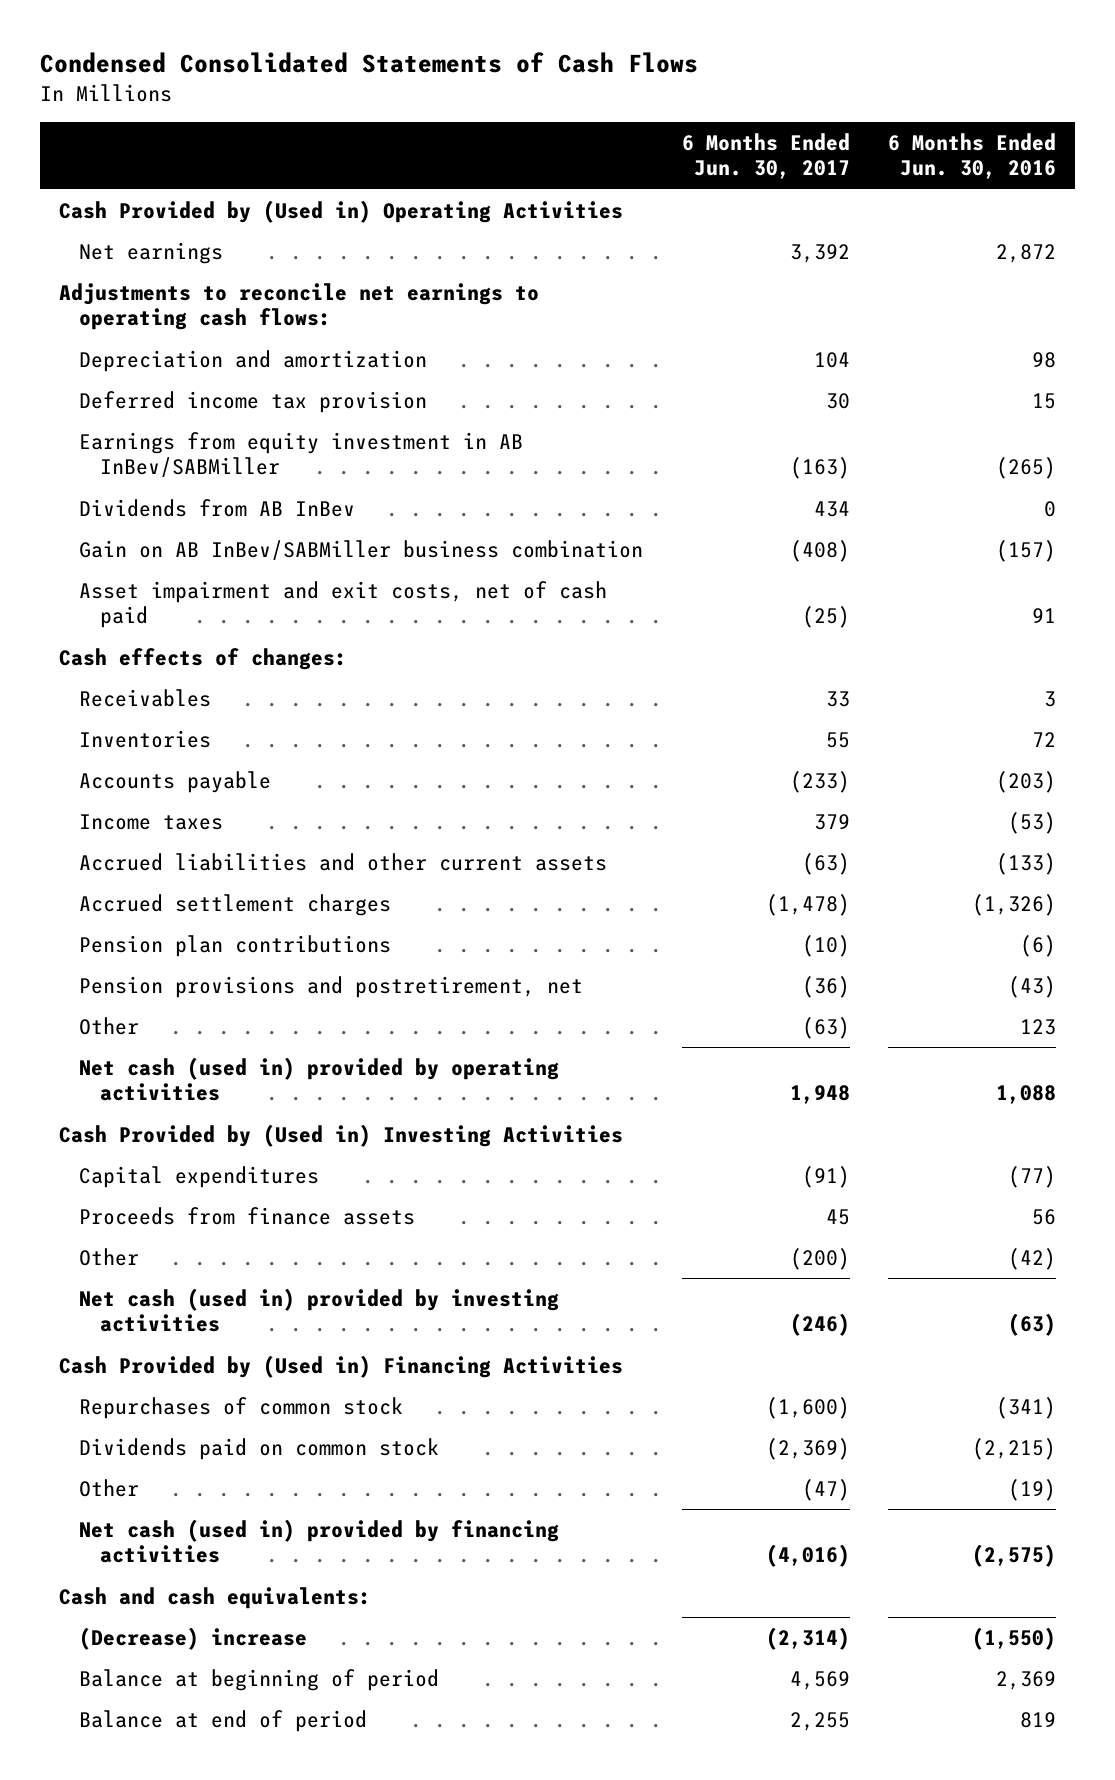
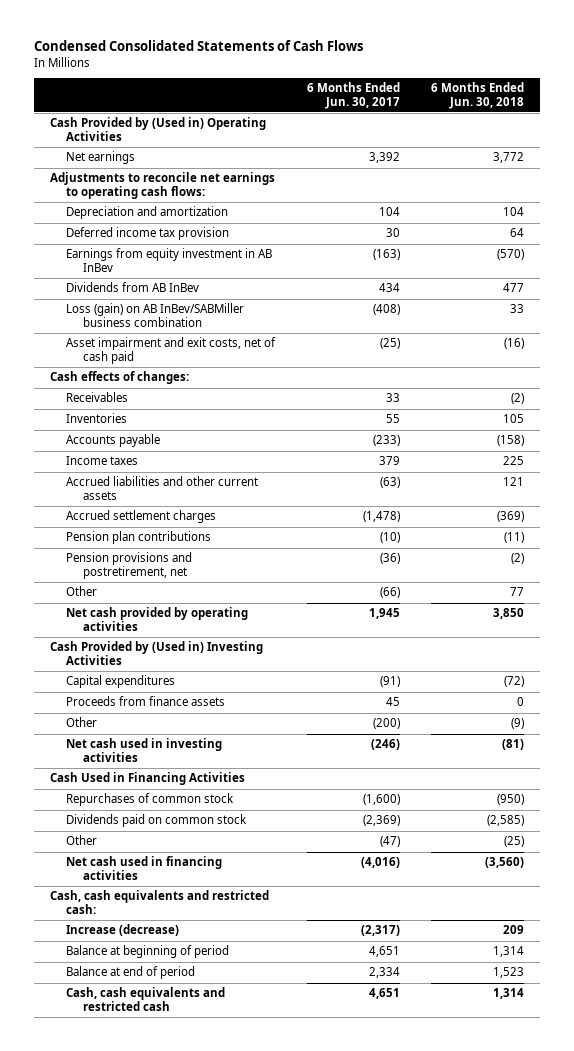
[888,133,1057,180] 6 Months Ended Jun. 30, 2016 -> none
none -> [431,82,525,109] 6 Months Ended Jun. 30, 2018
[79,432,524,478] Earnings from equity investment in AB InBev/SABMiller -> [66,248,273,272] Earnings from equity investment in AB InBev
[79,540,644,561] Gain on AB InBev/SABMiller business combination -> [66,303,245,327] Loss (gain) on AB InBev/SABMiller business combination
[801,1017,850,1040] (63) -> [379,587,400,599] (66)
[79,1057,560,1102] Net cash (used in) provided by operating activities -> [66,607,249,631] Net cash provided by operating activities
[789,1085,850,1105] 1,948 -> [368,608,400,620] 1,945
[79,1288,560,1333] Net cash (used in) provided by investing activities -> [66,738,223,762] Net cash used in investing activities
[58,1355,623,1379] Cash Provided by (Used in) Financing Activities -> [49,772,245,786] Cash Used in Financing Activities
[79,1519,560,1564] Net cash (used in) provided by financing activities -> [66,856,223,880] Net cash used in financing activities
[58,1587,371,1610] Cash and cash equivalents: -> [49,890,269,914] Cash, cash equivalents and restricted cash:
[79,1627,308,1651] (Decrease) increase -> [66,924,180,937] Increase (decrease)
[765,1627,850,1651] (2,314) -> [360,925,400,937] (2,317)
[789,1671,850,1691] 4,569 -> [368,946,400,958] 4,651
[789,1712,850,1732] 2,255 -> [368,967,400,979] 2,334
none -> [66,987,226,1011] Cash, cash equivalents and restricted cash

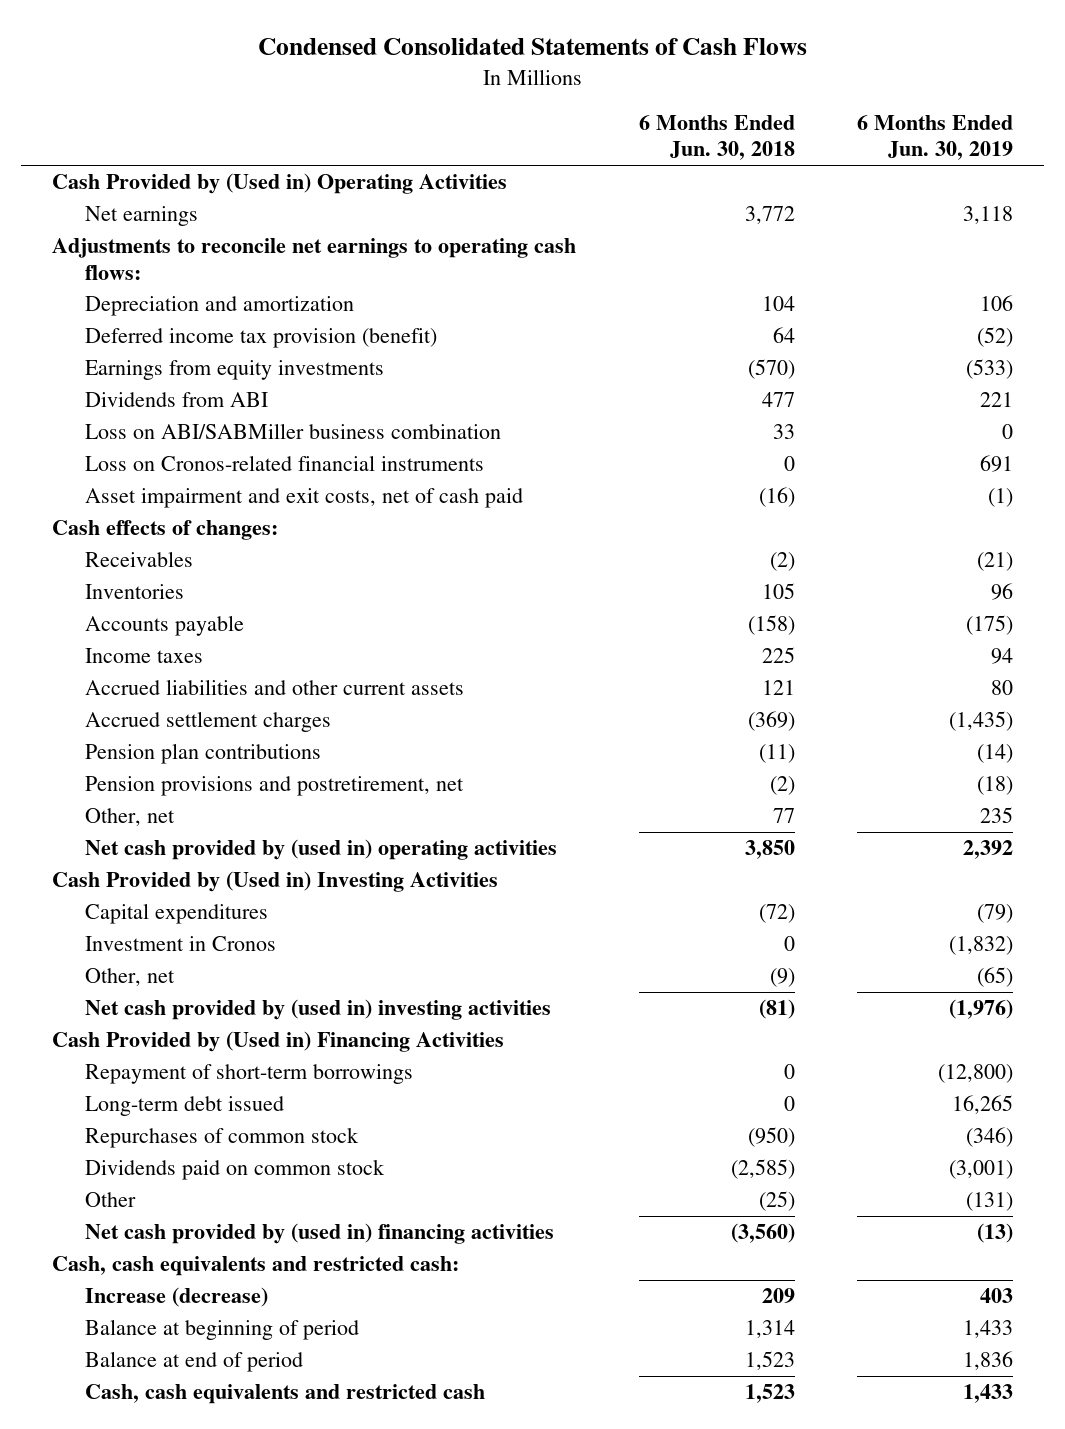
[306,82,400,109] 6 Months Ended Jun. 30, 2017 -> none
none -> [857,115,1014,161] 6 Months Ended Jun. 30, 2019
[66,227,230,241] Deferred income tax provision -> [84,328,437,349] Deferred income tax provision (benefit)
[66,248,273,272] Earnings from equity investment in AB InBev -> [84,360,384,381] Earnings from equity investments
[66,282,200,293] Dividends from AB InBev -> [84,392,268,408] Dividends from ABI
[66,303,245,327] Loss (gain) on AB InBev/SABMiller business combination -> [84,423,501,440] Loss on ABI/SABMiller business combination
none -> [84,455,484,472] Loss on Cronos-related financial instruments
[66,586,98,597] Other -> [84,808,175,827] Other, net
[66,607,249,631] Net cash provided by operating activities -> [84,839,557,861] Net cash provided by (used in) operating activities
[66,696,226,707] Proceeds from finance assets -> none
none -> [84,936,276,952] Investment in Cronos
[66,717,98,728] Other -> [84,968,175,987] Other, net
[66,738,223,762] Net cash used in investing activities -> [84,999,551,1021] Net cash provided by (used in) investing activities
[49,772,245,786] Cash Used in Financing Activities -> [51,1031,504,1053] Cash Provided by (Used in) Financing Activities
none -> [84,1064,413,1085] Repayment of short-term borrowings
none -> [84,1096,284,1117] Long-term debt issued
[66,856,223,880] Net cash used in financing activities -> [84,1223,554,1245] Net cash provided by (used in) financing activities
[493,988,525,1000] 1,314 -> [744,1384,795,1404] 1,523

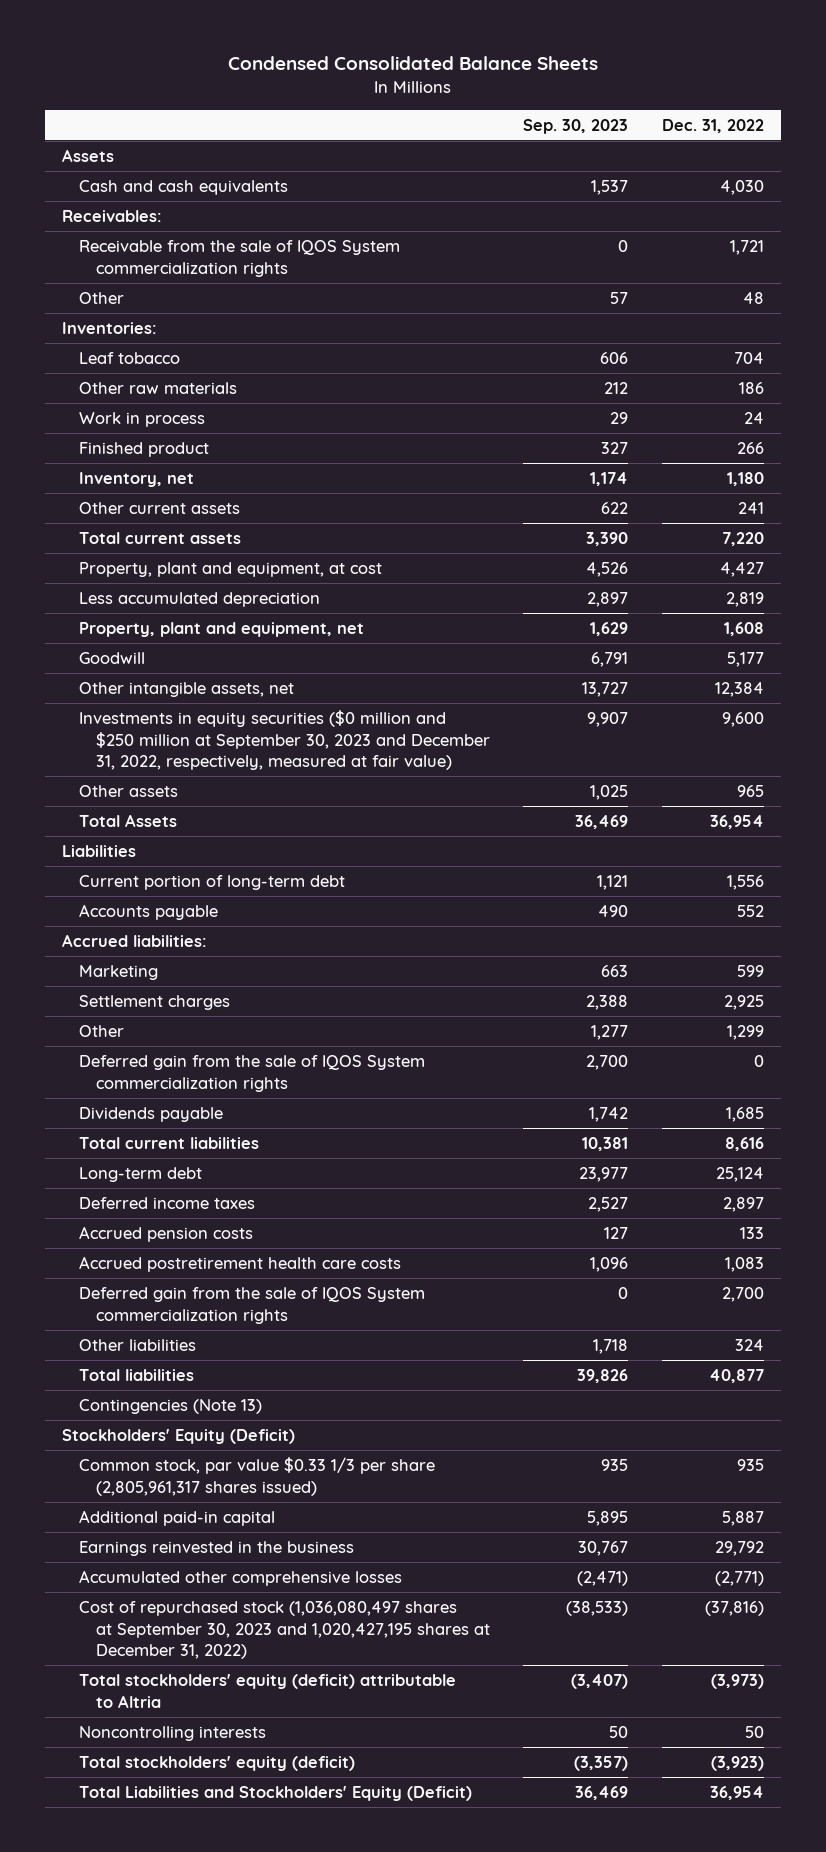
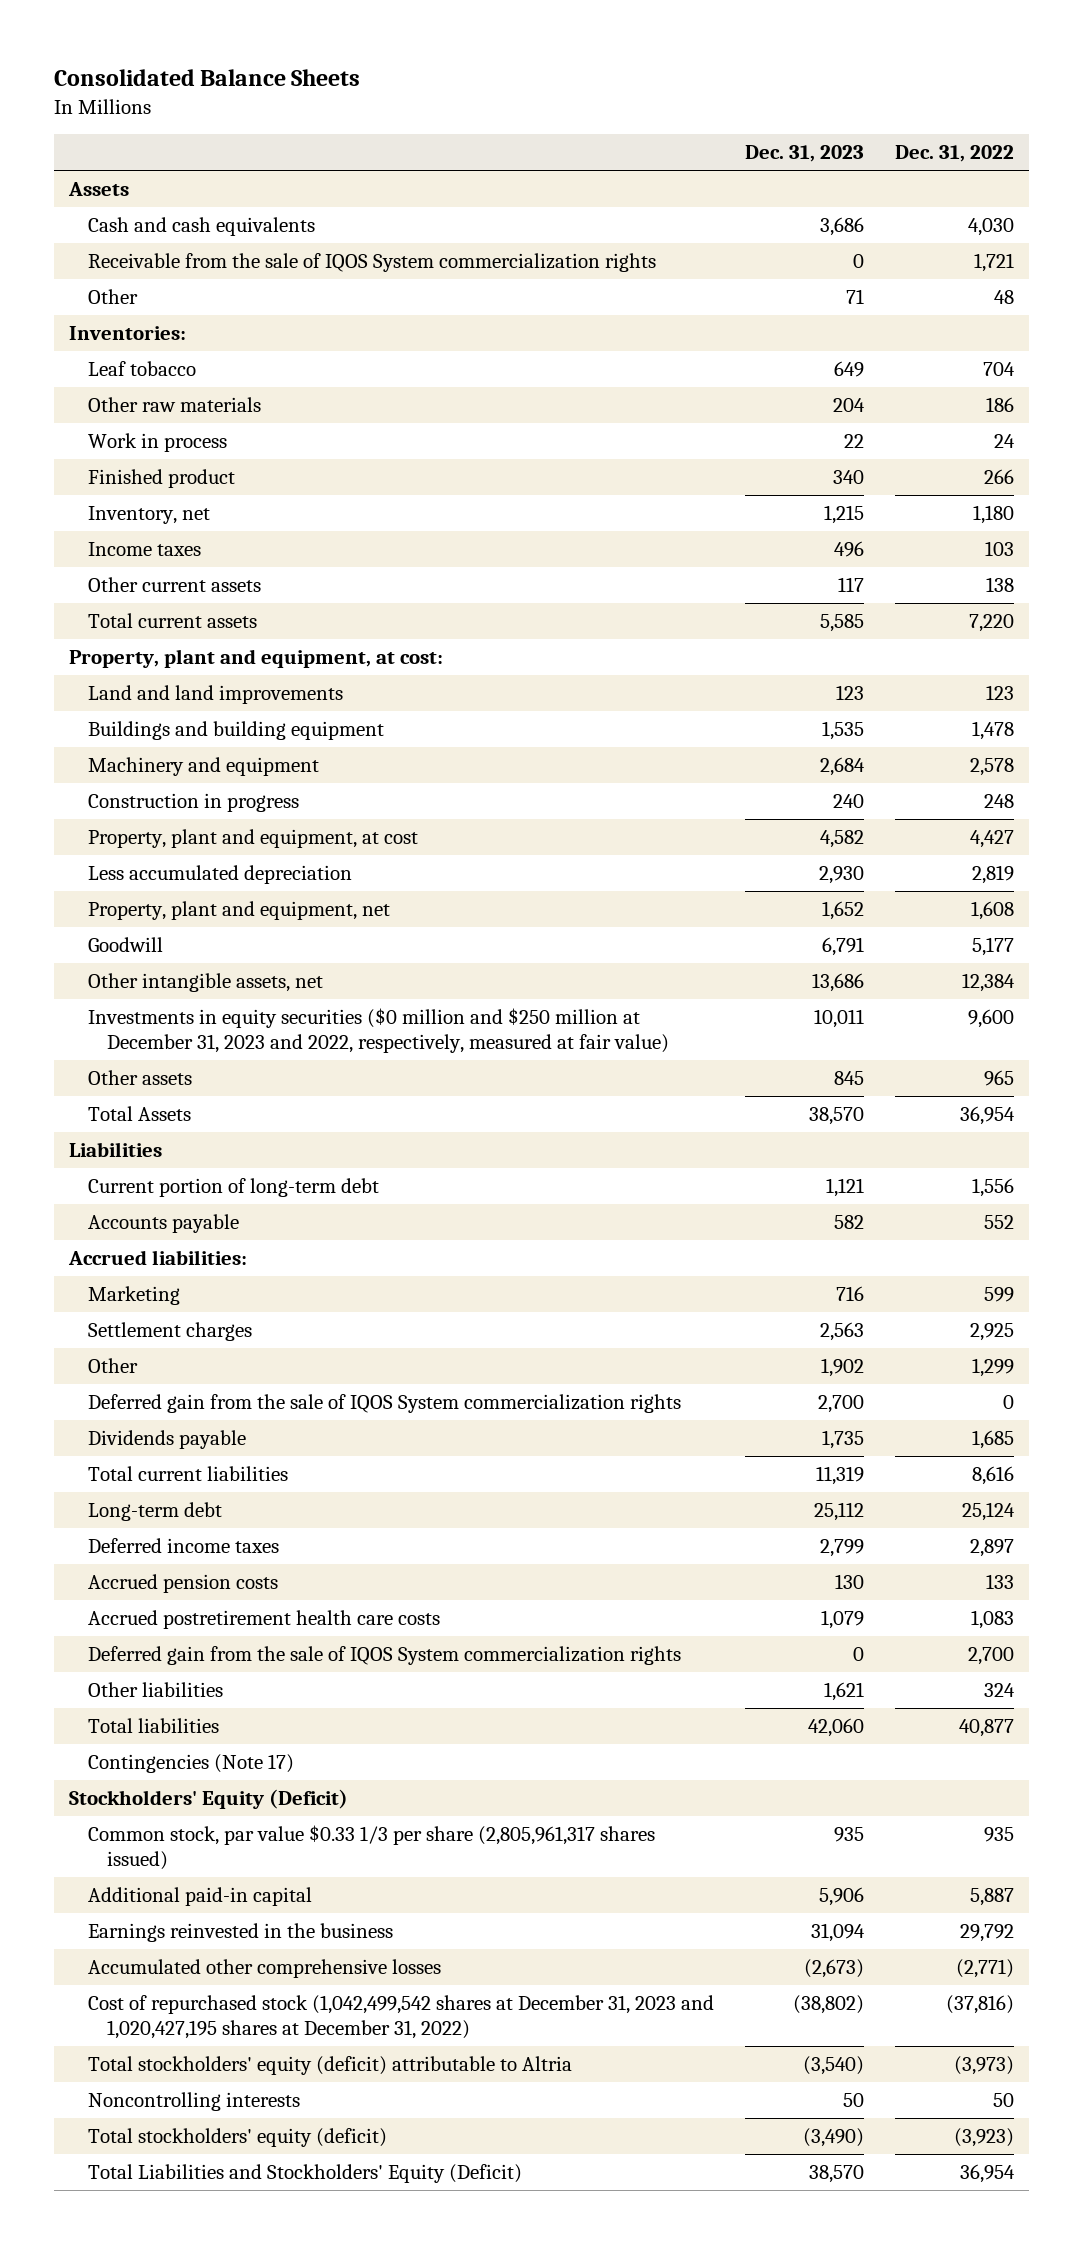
[227,56,598,71] Condensed Consolidated Balance Sheets -> [53,68,360,86] Consolidated Balance Sheets
[523,118,629,134] Sep. 30, 2023 -> none
none -> [745,145,865,163] Dec. 31, 2023
[61,210,162,223] Receivables: -> none
none -> [88,541,202,556] Income taxes
[738,502,765,515] 241 -> [985,576,1014,592] 138
none -> [69,648,444,668] Property, plant and equipment, at cost:
none -> [88,684,344,704] Land and land improvements
none -> [88,720,385,740] Buildings and building equipment
none -> [88,756,320,776] Machinery and equipment
none -> [88,792,300,812] Construction in progress
[78,710,490,770] Investments in equity securities ($0 million and $250 million at September 30, 2023 and December 31, 2022, respectively, measured at fair value) -> [88,1007,670,1054] Investments in equity securities ($0 million and $250 million at December 31, 2023 and 2022, respectively, measured at fair value)
[78,1399,262,1415] Contingencies (Note 13) -> [88,1753,295,1773] Contingencies (Note 17)
[78,1601,490,1659] Cost of repurchased stock (1,036,080,497 shares at September 30, 2023 and 1,020,427,195 shares at December 31, 2022) -> [88,1994,715,2040] Cost of repurchased stock (1,042,499,542 shares at December 31, 2023 and 1,020,427,195 shares at December 31, 2022)

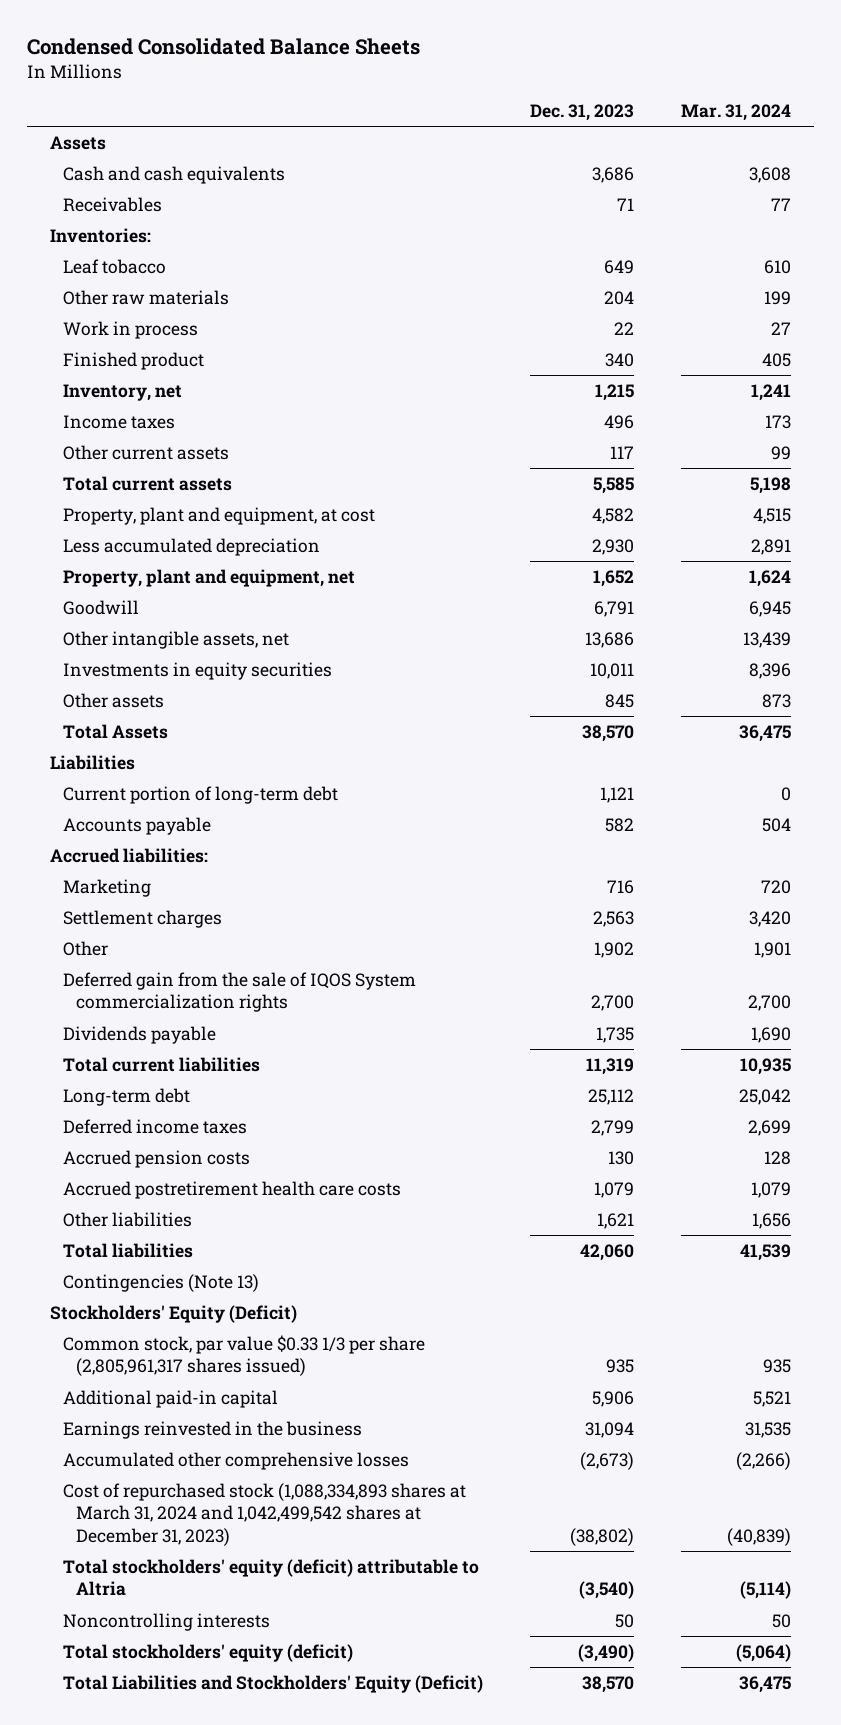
[53,68,360,86] Consolidated Balance Sheets -> [26,38,420,56] Condensed Consolidated Balance Sheets
[894,145,1014,163] Dec. 31, 2022 -> none
none -> [680,104,791,122] Mar. 31, 2024
[88,252,657,272] Receivable from the sale of IQOS System commercialization rights -> none
[88,288,139,304] Other -> [63,196,163,212] Receivables
[69,648,444,668] Property, plant and equipment, at cost: -> none
[88,684,344,704] Land and land improvements -> none
[88,720,385,740] Buildings and building equipment -> none
[88,756,320,776] Machinery and equipment -> none
[88,792,300,812] Construction in progress -> none
[88,1007,670,1054] Investments in equity securities ($0 million and $250 million at December 31, 2023 and 2022, respectively, measured at fair value) -> [63,661,333,680] Investments in equity securities
[88,1645,682,1665] Deferred gain from the sale of IQOS System commercialization rights -> none
[88,1753,295,1773] Contingencies (Note 17) -> [63,1273,260,1292] Contingencies (Note 13)
[88,1994,715,2040] Cost of repurchased stock (1,042,499,542 shares at December 31, 2023 and 1,020,427,195 shares at December 31, 2022) -> [63,1482,467,1547] Cost of repurchased stock (1,088,334,893 shares at March 31, 2024 and 1,042,499,542 shares at December 31, 2023)

